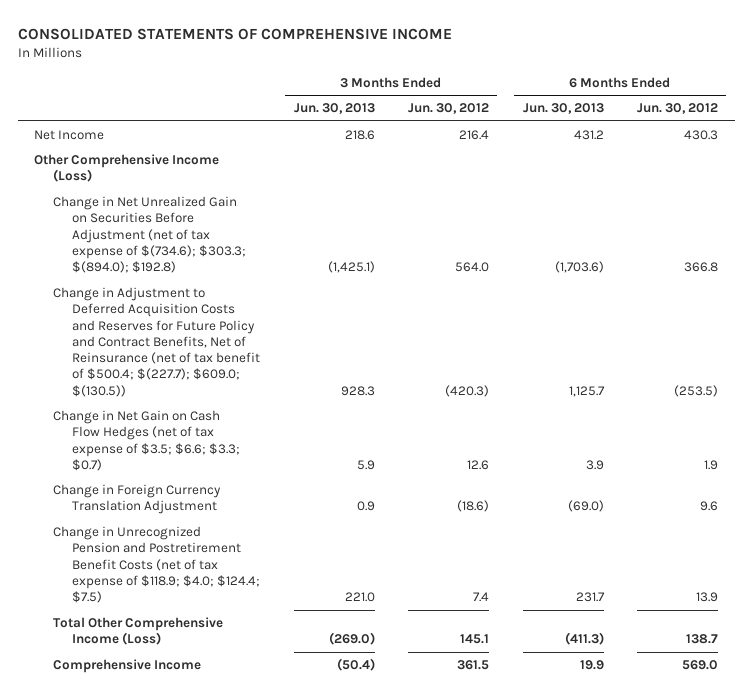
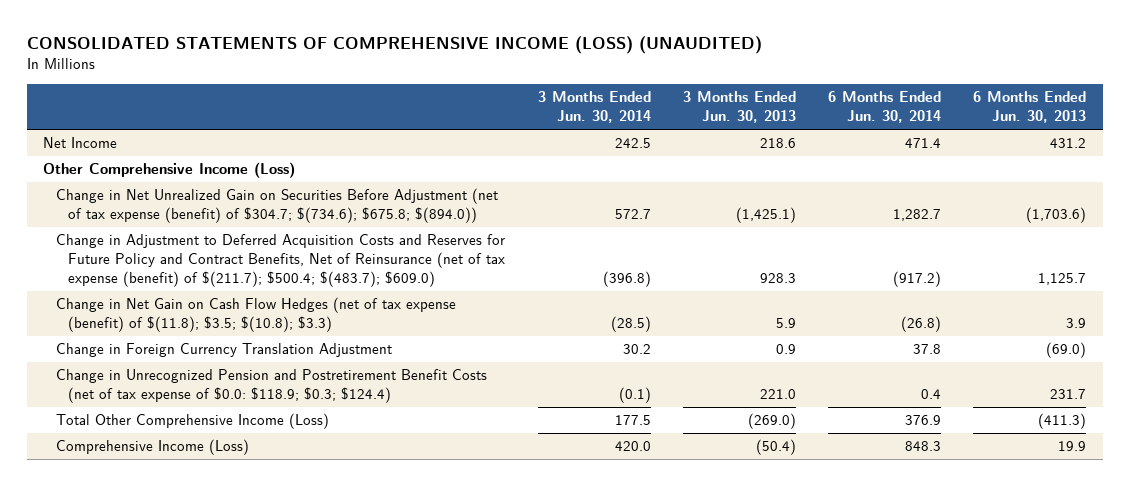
[17,27,452,40] CONSOLIDATED STATEMENTS OF COMPREHENSIVE INCOME -> [26,36,762,55] CONSOLIDATED STATEMENTS OF COMPREHENSIVE INCOME (LOSS) (UNAUDITED)
[408,103,490,115] Jun. 30, 2012 -> none
[636,103,718,115] Jun. 30, 2012 -> none
none -> [537,91,651,124] 3 Months Ended Jun. 30, 2014
none -> [828,91,942,124] 6 Months Ended Jun. 30, 2014
[53,195,247,274] Change in Net Unrealized Gain on Securities Before Adjustment (net of tax expense of $(734.6); $303.3; $(894.0); $192.8) -> [55,188,498,224] Change in Net Unrealized Gain on Securities Before Adjustment (net of tax expense (benefit) of $304.7; $(734.6); $675.8; $(894.0))
[53,286,261,397] Change in Adjustment to Deferred Acquisition Costs and Reserves for Future Policy and Contract Benefits, Net of Reinsurance (net of tax benefit of $500.4; $(227.7); $609.0; $(130.5)) -> [55,234,506,288] Change in Adjustment to Deferred Acquisition Costs and Reserves for Future Policy and Contract Benefits, Net of Reinsurance (net of tax expense (benefit) of $(211.7); $500.4; $(483.7); $609.0)
[53,409,241,471] Change in Net Gain on Cash Flow Hedges (net of tax expense of $3.5; $6.6; $3.3; $0.7) -> [55,297,456,333] Change in Net Gain on Cash Flow Hedges (net of tax expense (benefit) of $(11.8); $3.5; $(10.8); $3.3)
[53,525,261,604] Change in Unrecognized Pension and Postretirement Benefit Costs (net of tax expense of $118.9; $4.0; $124.4; $7.5) -> [55,369,487,404] Change in Unrecognized Pension and Postretirement Benefit Costs (net of tax expense of $0.0: $118.9; $0.3; $124.4)
[53,658,202,673] Comprehensive Income -> [55,439,249,456] Comprehensive Income (Loss)

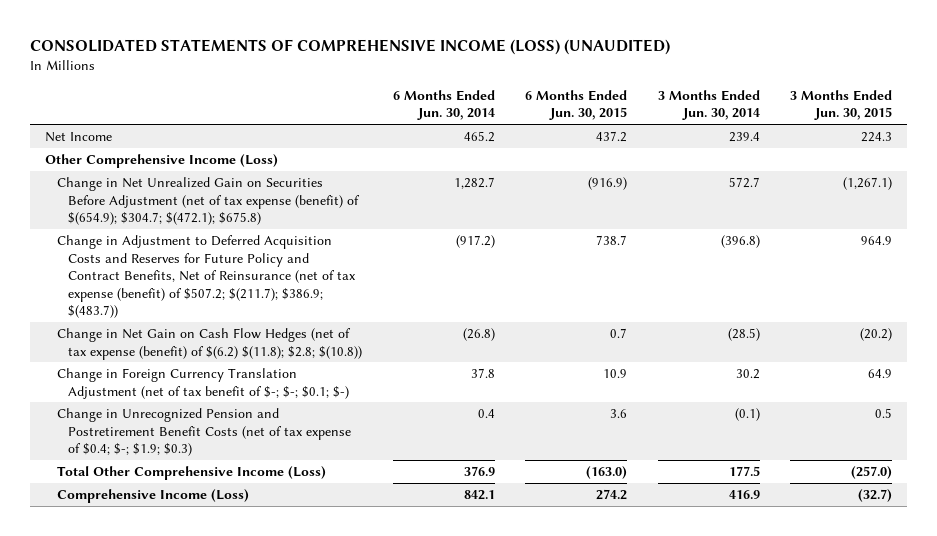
[682,91,796,124] 3 Months Ended Jun. 30, 2013 -> none
[973,91,1087,124] 6 Months Ended Jun. 30, 2013 -> none
none -> [525,89,628,121] 6 Months Ended Jun. 30, 2015
none -> [789,89,892,121] 3 Months Ended Jun. 30, 2015
[614,138,651,149] 242.5 -> [728,131,760,142] 239.4
[905,138,942,149] 471.4 -> [463,130,495,142] 465.2
[55,188,498,224] Change in Net Unrealized Gain on Securities Before Adjustment (net of tax expense (benefit) of $304.7; $(734.6); $675.8; $(894.0)) -> [56,176,361,226] Change in Net Unrealized Gain on Securities Before Adjustment (net of tax expense (benefit) of $(654.9); $304.7; $(472.1); $675.8)
[55,234,506,288] Change in Adjustment to Deferred Acquisition Costs and Reserves for Future Policy and Contract Benefits, Net of Reinsurance (net of tax expense (benefit) of $(211.7); $500.4; $(483.7); $609.0) -> [56,234,357,319] Change in Adjustment to Deferred Acquisition Costs and Reserves for Future Policy and Contract Benefits, Net of Reinsurance (net of tax expense (benefit) of $507.2; $(211.7); $386.9; $(483.7))
[55,297,456,333] Change in Net Gain on Cash Flow Hedges (net of tax expense (benefit) of $(11.8); $3.5; $(10.8); $3.3) -> [56,327,363,360] Change in Net Gain on Cash Flow Hedges (net of tax expense (benefit) of $(6.2) $(11.8); $2.8; $(10.8))
[55,343,392,358] Change in Foreign Currency Translation Adjustment -> [56,367,350,399] Change in Foreign Currency Translation Adjustment (net of tax benefit of $-; $-; $0.1; $-)
[55,369,487,404] Change in Unrecognized Pension and Postretirement Benefit Costs (net of tax expense of $0.0: $118.9; $0.3; $124.4) -> [56,407,352,457] Change in Unrecognized Pension and Postretirement Benefit Costs (net of tax expense of $0.4; $-; $1.9; $0.3)
[614,441,651,452] 420.0 -> [728,489,760,499] 416.9
[905,441,942,452] 848.3 -> [463,489,495,500] 842.1

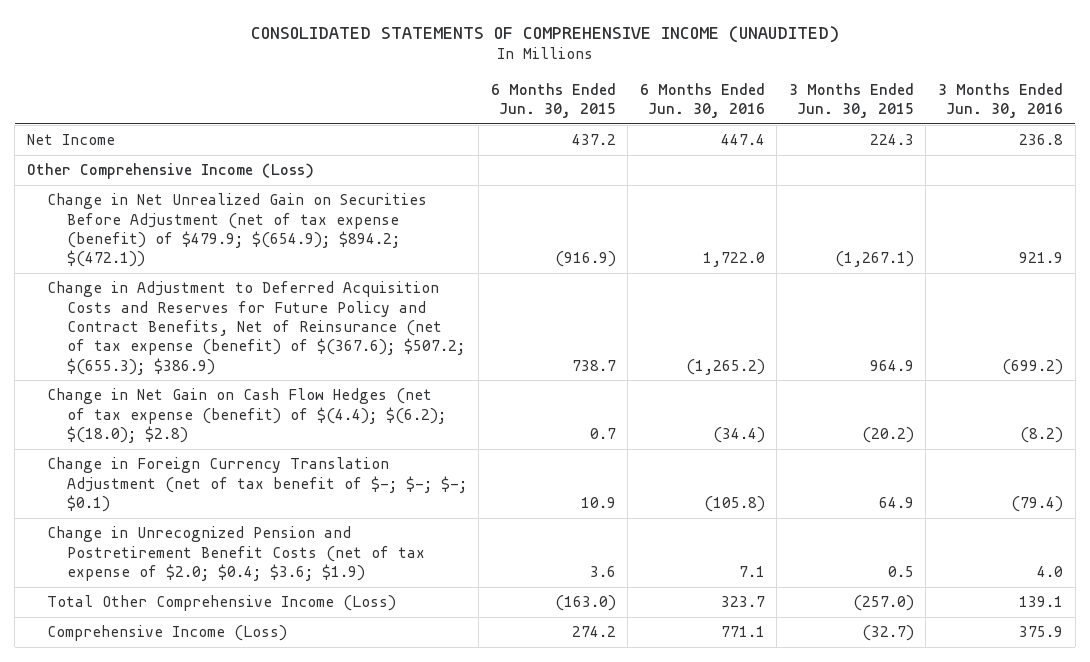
[29,39,670,56] CONSOLIDATED STATEMENTS OF COMPREHENSIVE INCOME (LOSS) (UNAUDITED) -> [250,25,839,43] CONSOLIDATED STATEMENTS OF COMPREHENSIVE INCOME (UNAUDITED)
[392,89,495,121] 6 Months Ended Jun. 30, 2014 -> none
[657,89,760,121] 3 Months Ended Jun. 30, 2014 -> none
none -> [639,82,765,119] 6 Months Ended Jun. 30, 2016
none -> [938,82,1064,119] 3 Months Ended Jun. 30, 2016
[56,176,361,226] Change in Net Unrealized Gain on Securities Before Adjustment (net of tax expense (benefit) of $(654.9); $304.7; $(472.1); $675.8) -> [46,193,427,268] Change in Net Unrealized Gain on Securities Before Adjustment (net of tax expense (benefit) of $479.9; $(654.9); $894.2; $(472.1))
[56,234,357,319] Change in Adjustment to Deferred Acquisition Costs and Reserves for Future Policy and Contract Benefits, Net of Reinsurance (net of tax expense (benefit) of $507.2; $(211.7); $386.9; $(483.7)) -> [46,281,465,375] Change in Adjustment to Deferred Acquisition Costs and Reserves for Future Policy and Contract Benefits, Net of Reinsurance (net of tax expense (benefit) of $(367.6); $507.2; $(655.3); $386.9)
[56,327,363,360] Change in Net Gain on Cash Flow Hedges (net of tax expense (benefit) of $(6.2) $(11.8); $2.8; $(10.8)) -> [46,388,446,444] Change in Net Gain on Cash Flow Hedges (net of tax expense (benefit) of $(4.4); $(6.2); $(18.0); $2.8)
[56,367,350,399] Change in Foreign Currency Translation Adjustment (net of tax benefit of $-; $-; $0.1; $-) -> [46,457,467,513] Change in Foreign Currency Translation Adjustment (net of tax benefit of $-; $-; $-; $0.1)
[56,407,352,457] Change in Unrecognized Pension and Postretirement Benefit Costs (net of tax expense of $0.4; $-; $1.9; $0.3) -> [46,526,425,582] Change in Unrecognized Pension and Postretirement Benefit Costs (net of tax expense of $2.0; $0.4; $3.6; $1.9)

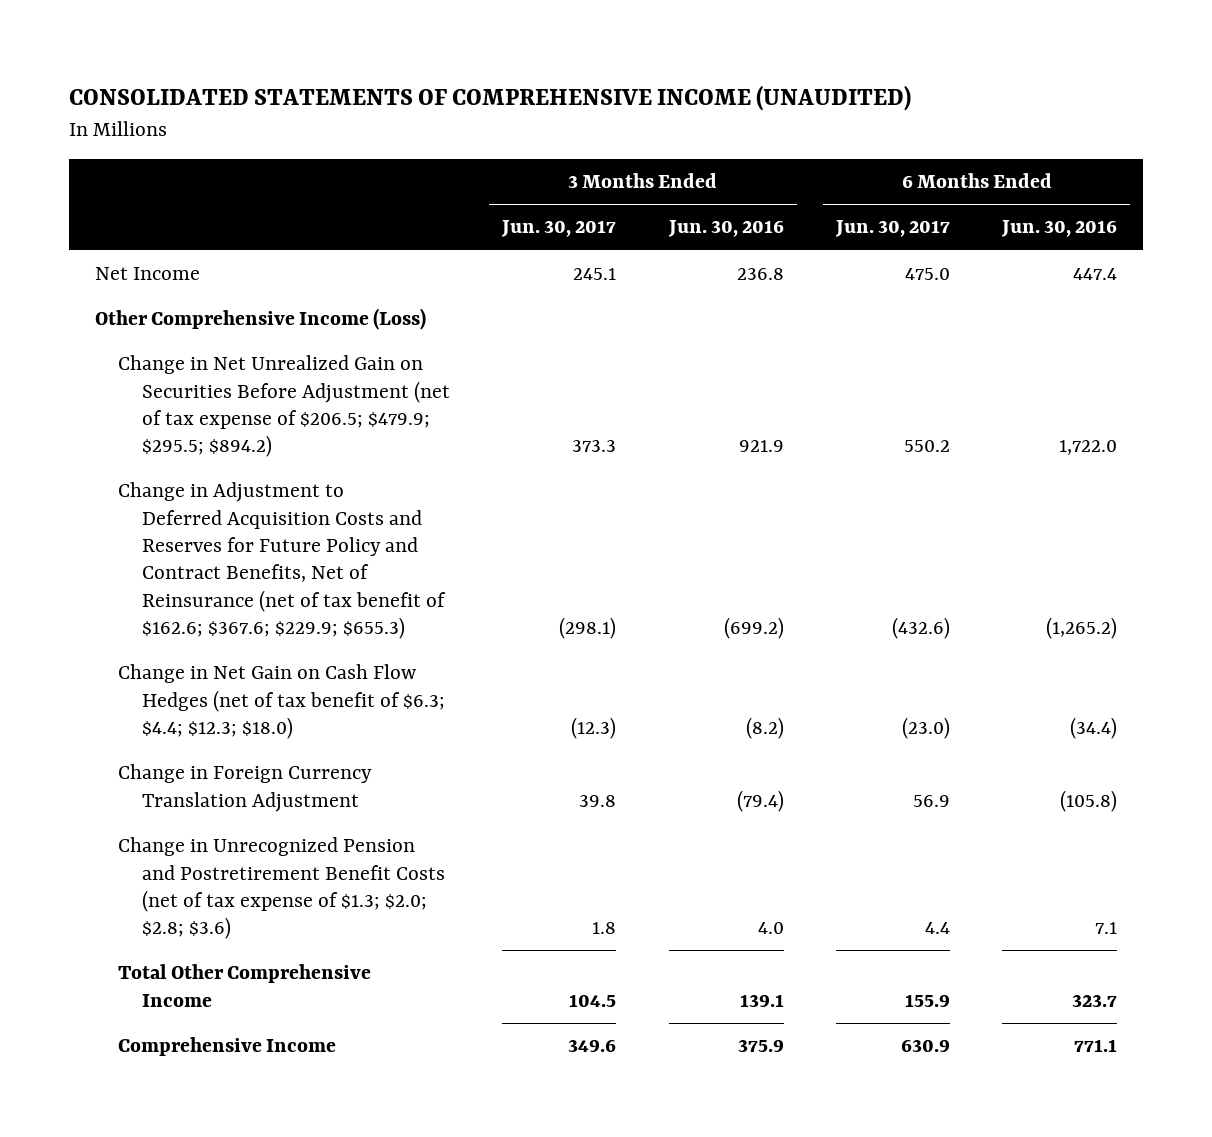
[490,82,616,119] 6 Months Ended Jun. 30, 2015 -> none
[788,82,914,119] 3 Months Ended Jun. 30, 2015 -> none
none -> [501,220,617,238] Jun. 30, 2017
none -> [834,220,950,238] Jun. 30, 2017
[46,193,427,268] Change in Net Unrealized Gain on Securities Before Adjustment (net of tax expense (benefit) of $479.9; $(654.9); $894.2; $(472.1)) -> [118,355,451,458] Change in Net Unrealized Gain on Securities Before Adjustment (net of tax expense of $206.5; $479.9; $295.5; $894.2)
[46,281,465,375] Change in Adjustment to Deferred Acquisition Costs and Reserves for Future Policy and Contract Benefits, Net of Reinsurance (net of tax expense (benefit) of $(367.6); $507.2; $(655.3); $386.9) -> [118,482,447,640] Change in Adjustment to Deferred Acquisition Costs and Reserves for Future Policy and Contract Benefits, Net of Reinsurance (net of tax benefit of $162.6; $367.6; $229.9; $655.3)
[46,388,446,444] Change in Net Gain on Cash Flow Hedges (net of tax expense (benefit) of $(4.4); $(6.2); $(18.0); $2.8) -> [118,664,446,739] Change in Net Gain on Cash Flow Hedges (net of tax benefit of $6.3; $4.4; $12.3; $18.0)
[46,457,467,513] Change in Foreign Currency Translation Adjustment (net of tax benefit of $-; $-; $-; $0.1) -> [118,764,373,812] Change in Foreign Currency Translation Adjustment
[46,526,425,582] Change in Unrecognized Pension and Postretirement Benefit Costs (net of tax expense of $2.0; $0.4; $3.6; $1.9) -> [118,837,446,940] Change in Unrecognized Pension and Postretirement Benefit Costs (net of tax expense of $1.3; $2.0; $2.8; $3.6)
[46,595,396,612] Total Other Comprehensive Income (Loss) -> [118,964,372,1007] Total Other Comprehensive Income
[46,625,287,642] Comprehensive Income (Loss) -> [118,1037,337,1057] Comprehensive Income

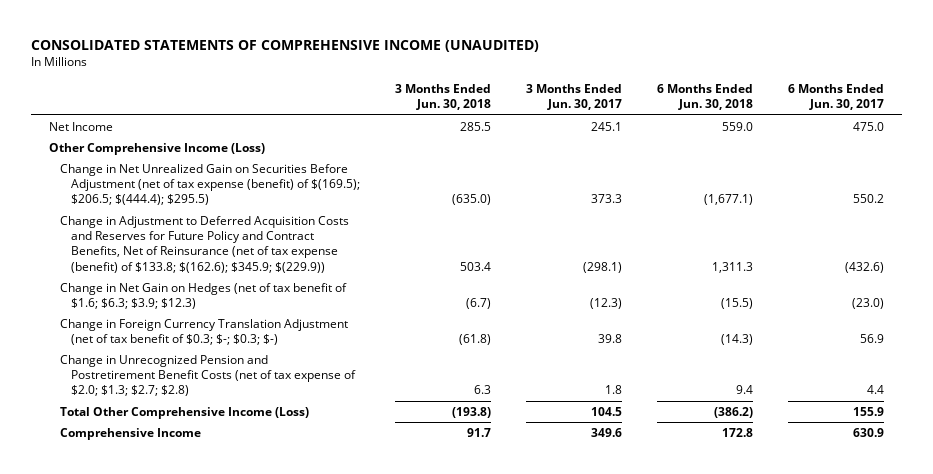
[667,220,784,238] Jun. 30, 2016 -> none
[1001,220,1118,238] Jun. 30, 2016 -> none
none -> [395,84,492,111] 3 Months Ended Jun. 30, 2018
none -> [657,84,754,111] 6 Months Ended Jun. 30, 2018
[118,355,451,458] Change in Net Unrealized Gain on Securities Before Adjustment (net of tax expense of $206.5; $479.9; $295.5; $894.2) -> [59,163,361,206] Change in Net Unrealized Gain on Securities Before Adjustment (net of tax expense (benefit) of $(169.5); $206.5; $(444.4); $295.5)
[118,482,447,640] Change in Adjustment to Deferred Acquisition Costs and Reserves for Future Policy and Contract Benefits, Net of Reinsurance (net of tax benefit of $162.6; $367.6; $229.9; $655.3) -> [59,215,349,273] Change in Adjustment to Deferred Acquisition Costs and Reserves for Future Policy and Contract Benefits, Net of Reinsurance (net of tax expense (benefit) of $133.8; $(162.6); $345.9; $(229.9))
[118,664,446,739] Change in Net Gain on Cash Flow Hedges (net of tax benefit of $6.3; $4.4; $12.3; $18.0) -> [59,282,347,310] Change in Net Gain on Hedges (net of tax benefit of $1.6; $6.3; $3.9; $12.3)
[118,764,373,812] Change in Foreign Currency Translation Adjustment -> [59,318,348,346] Change in Foreign Currency Translation Adjustment (net of tax benefit of $0.3; $-; $0.3; $-)
[118,837,446,940] Change in Unrecognized Pension and Postretirement Benefit Costs (net of tax expense of $1.3; $2.0; $2.8; $3.6) -> [59,354,357,397] Change in Unrecognized Pension and Postretirement Benefit Costs (net of tax expense of $2.0; $1.3; $2.7; $2.8)
[118,964,372,1007] Total Other Comprehensive Income -> [59,406,309,419] Total Other Comprehensive Income (Loss)

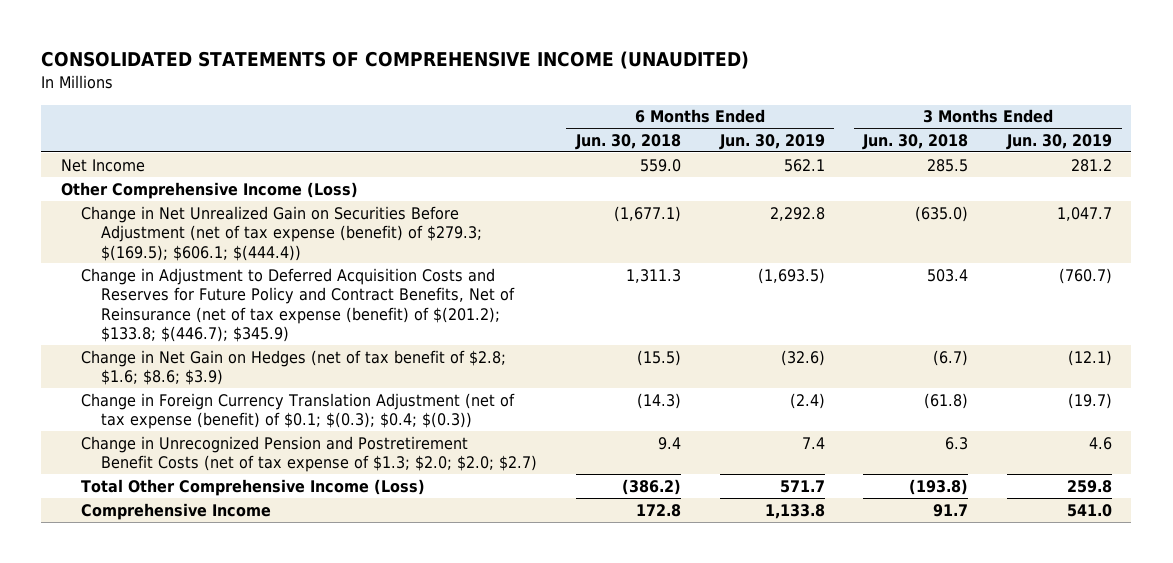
[526,84,623,111] 3 Months Ended Jun. 30, 2017 -> none
[788,84,885,111] 6 Months Ended Jun. 30, 2017 -> none
none -> [718,133,825,150] Jun. 30, 2019
none -> [1005,133,1112,150] Jun. 30, 2019
[59,163,361,206] Change in Net Unrealized Gain on Securities Before Adjustment (net of tax expense (benefit) of $(169.5); $206.5; $(444.4); $295.5) -> [81,205,483,261] Change in Net Unrealized Gain on Securities Before Adjustment (net of tax expense (benefit) of $279.3; $(169.5); $606.1; $(444.4))
[59,215,349,273] Change in Adjustment to Deferred Acquisition Costs and Reserves for Future Policy and Contract Benefits, Net of Reinsurance (net of tax expense (benefit) of $133.8; $(162.6); $345.9; $(229.9)) -> [81,267,516,343] Change in Adjustment to Deferred Acquisition Costs and Reserves for Future Policy and Contract Benefits, Net of Reinsurance (net of tax expense (benefit) of $(201.2); $133.8; $(446.7); $345.9)
[59,282,347,310] Change in Net Gain on Hedges (net of tax benefit of $1.6; $6.3; $3.9; $12.3) -> [81,349,507,386] Change in Net Gain on Hedges (net of tax benefit of $2.8; $1.6; $8.6; $3.9)
[59,318,348,346] Change in Foreign Currency Translation Adjustment (net of tax benefit of $0.3; $-; $0.3; $-) -> [81,392,516,430] Change in Foreign Currency Translation Adjustment (net of tax expense (benefit) of $0.1; $(0.3); $0.4; $(0.3))
[59,354,357,397] Change in Unrecognized Pension and Postretirement Benefit Costs (net of tax expense of $2.0; $1.3; $2.7; $2.8) -> [81,435,538,473] Change in Unrecognized Pension and Postretirement Benefit Costs (net of tax expense of $1.3; $2.0; $2.0; $2.7)

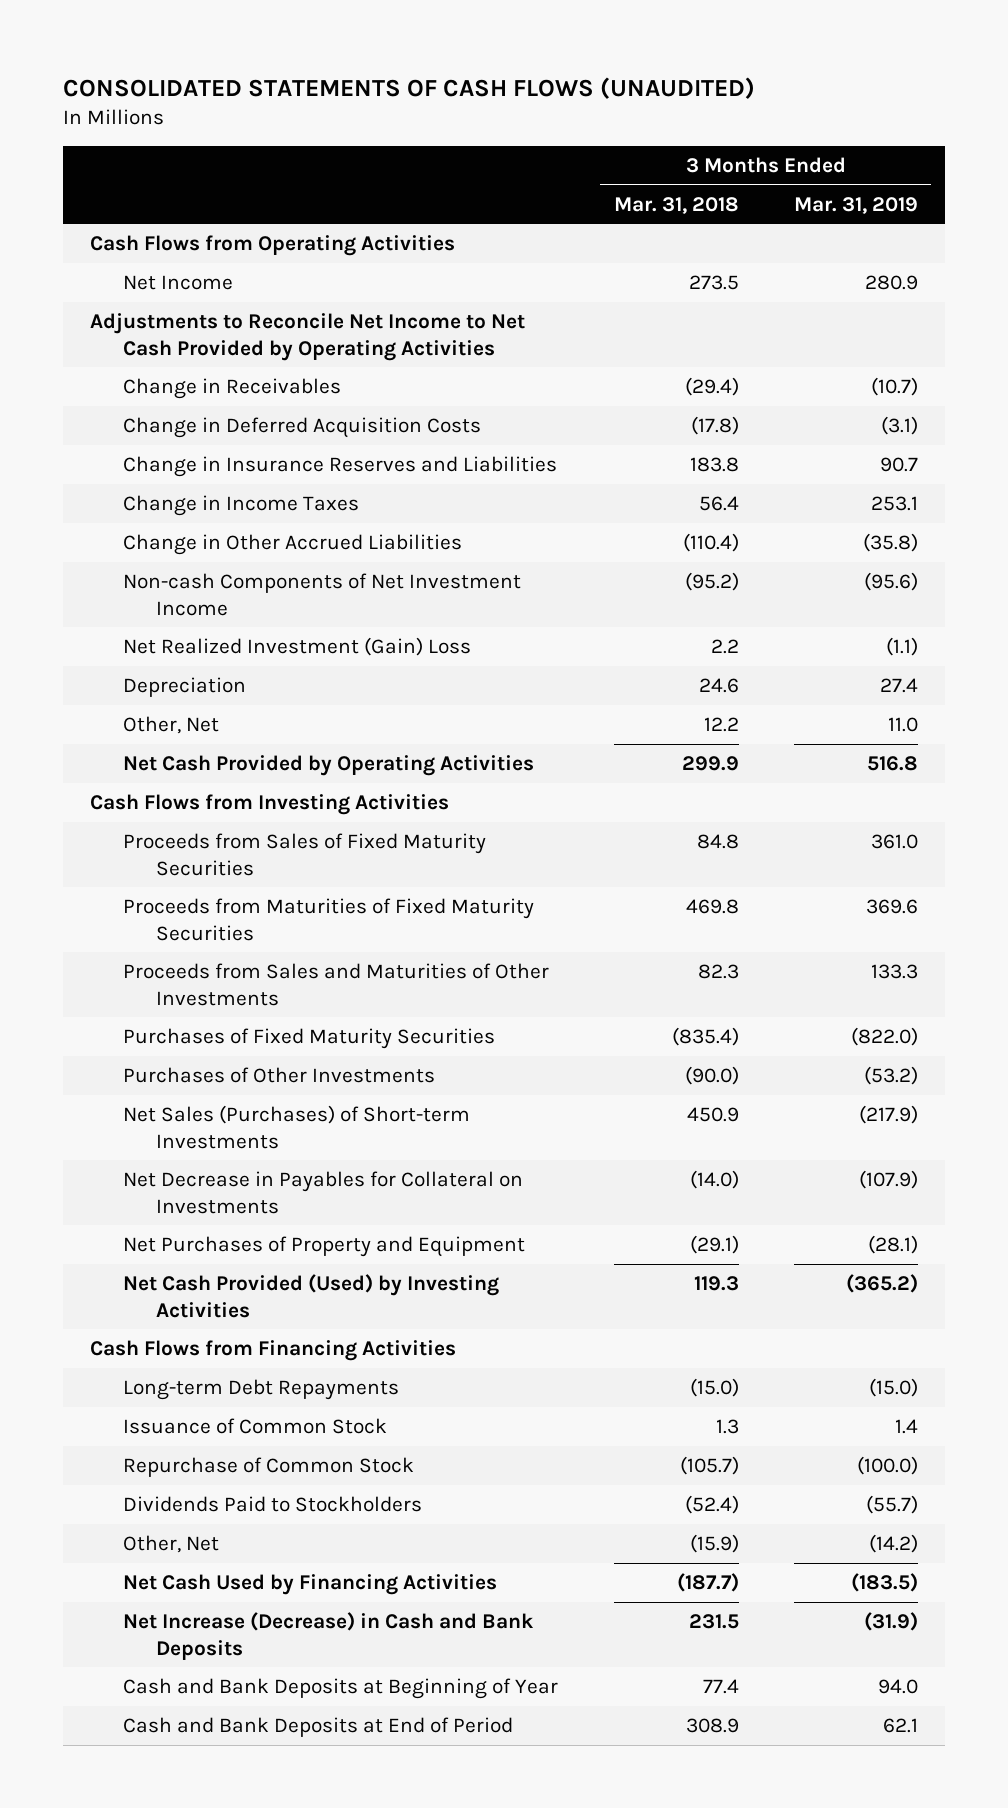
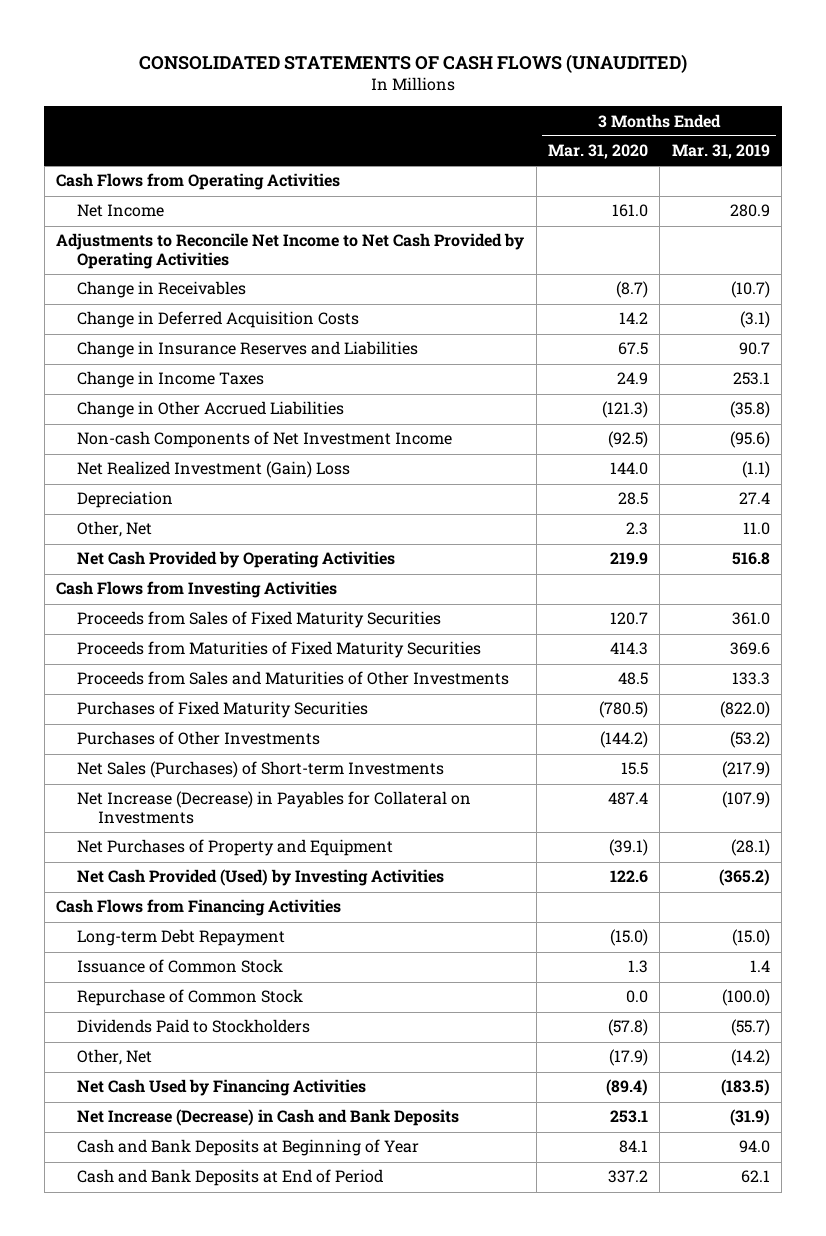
[613,196,739,214] Mar. 31, 2018 -> none
none -> [548,144,649,160] Mar. 31, 2020
[123,1171,524,1214] Net Decrease in Payables for Collateral on Investments -> [76,791,471,825] Net Increase (Decrease) in Payables for Collateral on Investments
[123,1379,400,1401] Long-term Debt Repayments -> [76,929,285,947] Long-term Debt Repayment

